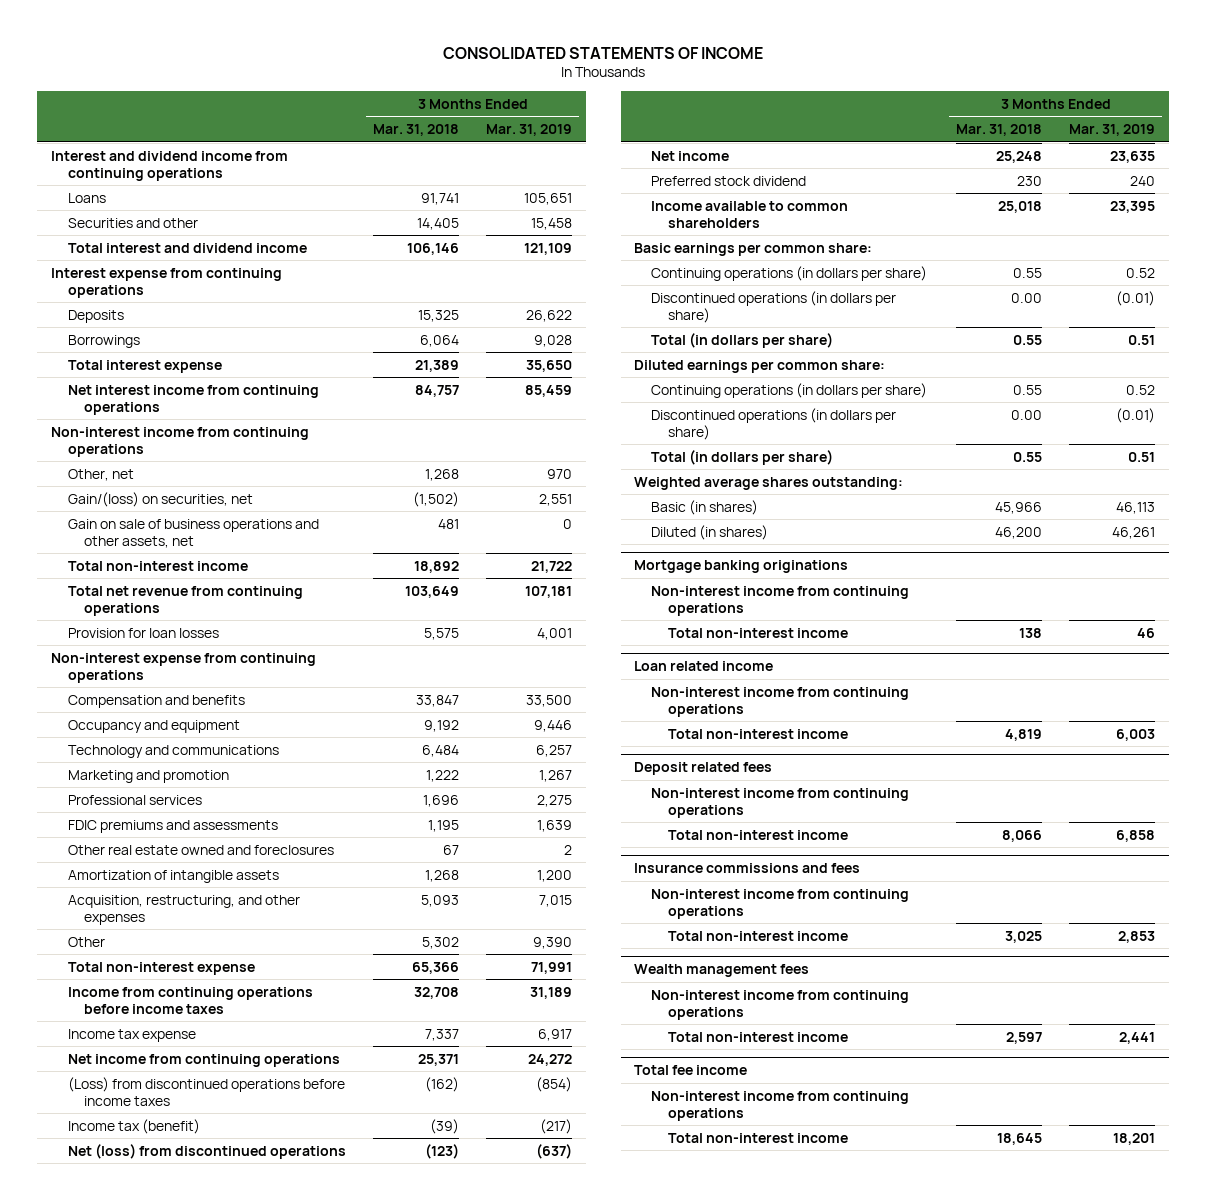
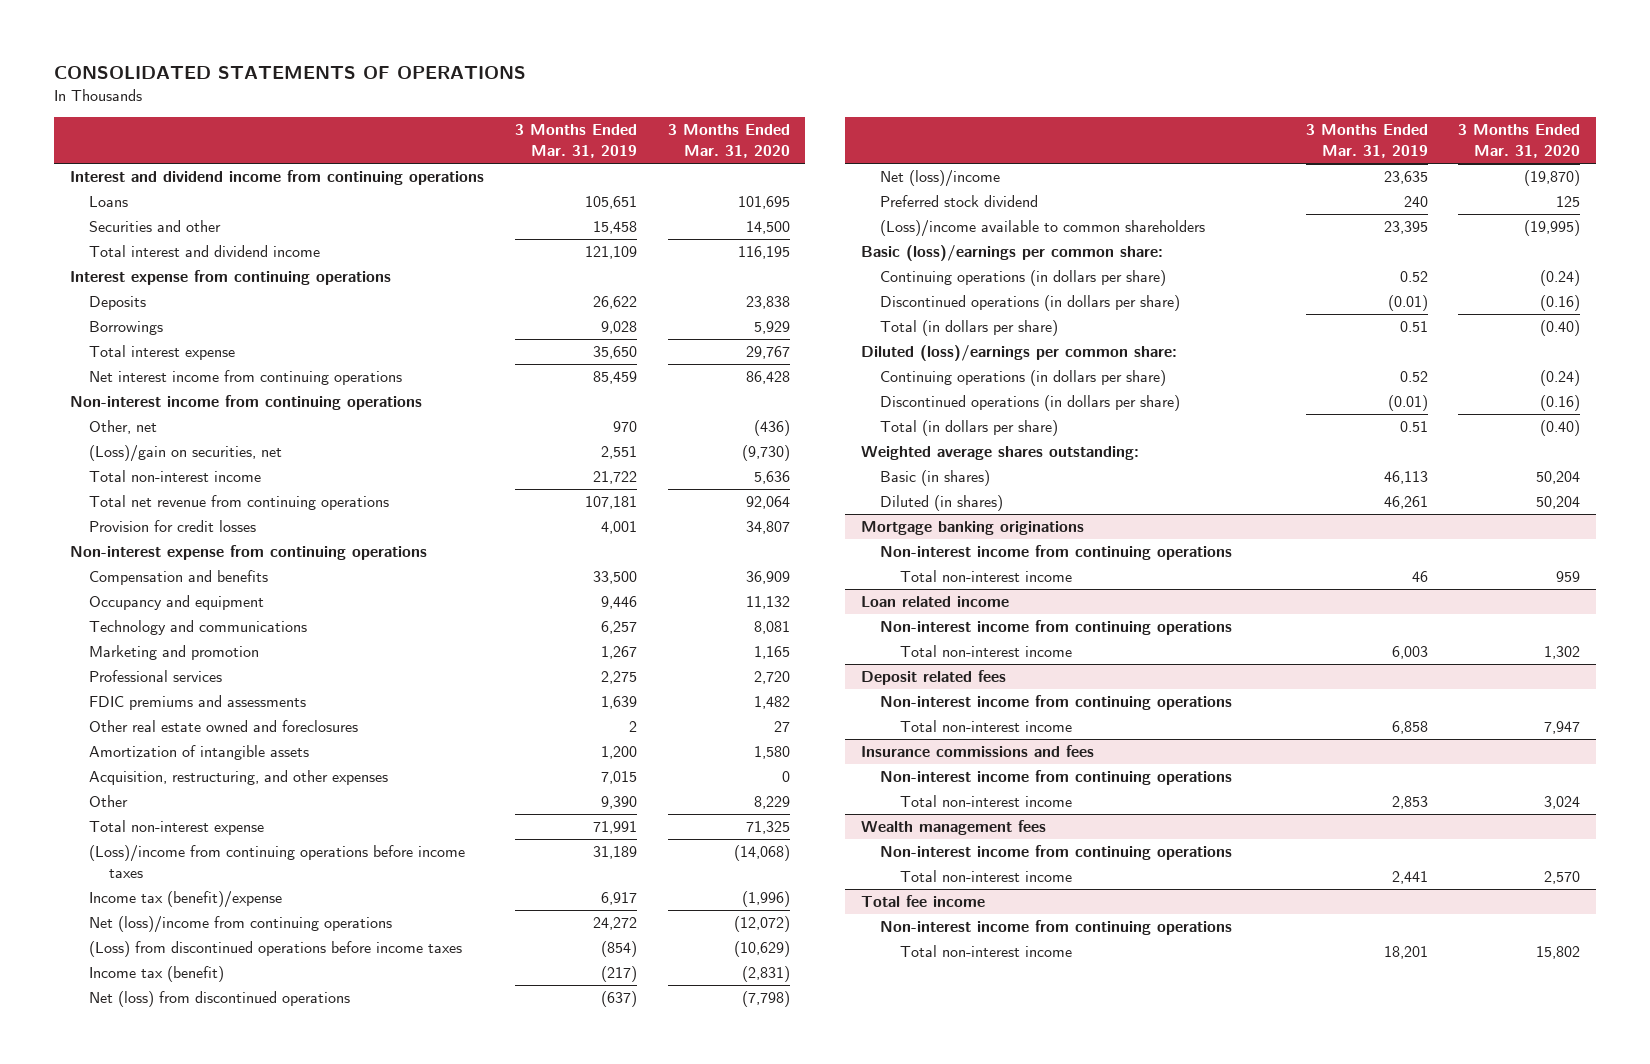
[443,46,764,59] CONSOLIDATED STATEMENTS OF INCOME -> [54,66,527,80] CONSOLIDATED STATEMENTS OF OPERATIONS
[373,124,460,137] Mar. 31, 2018 -> none
none -> [667,124,790,159] 3 Months Ended Mar. 31, 2020
[67,518,319,548] Gain on sale of business operations and other assets, net -> none
[67,491,253,507] Gain/(loss) on securities, net -> [89,445,283,463] (Loss)/gain on securities, net
[67,627,219,638] Provision for loan losses -> [89,520,257,533] Provision for credit losses
[67,986,313,1014] Income from continuing operations before income taxes -> [89,845,466,879] (Loss)/income from continuing operations before income taxes
[67,1028,196,1042] Income tax expense -> [89,891,283,909] Income tax (benefit)/expense
[67,1053,340,1067] Net income from continuing operations -> [89,916,393,934] Net (loss)/income from continuing operations
[650,150,729,161] Net income -> [880,170,1001,188] Net (loss)/income
[650,200,848,228] Income available to common shareholders -> [880,220,1206,238] (Loss)/income available to common shareholders
[634,242,873,256] Basic earnings per common share: -> [860,245,1163,262] Basic (loss)/earnings per common share:
[634,359,886,373] Diluted earnings per common share: -> [860,345,1177,362] Diluted (loss)/earnings per common share:

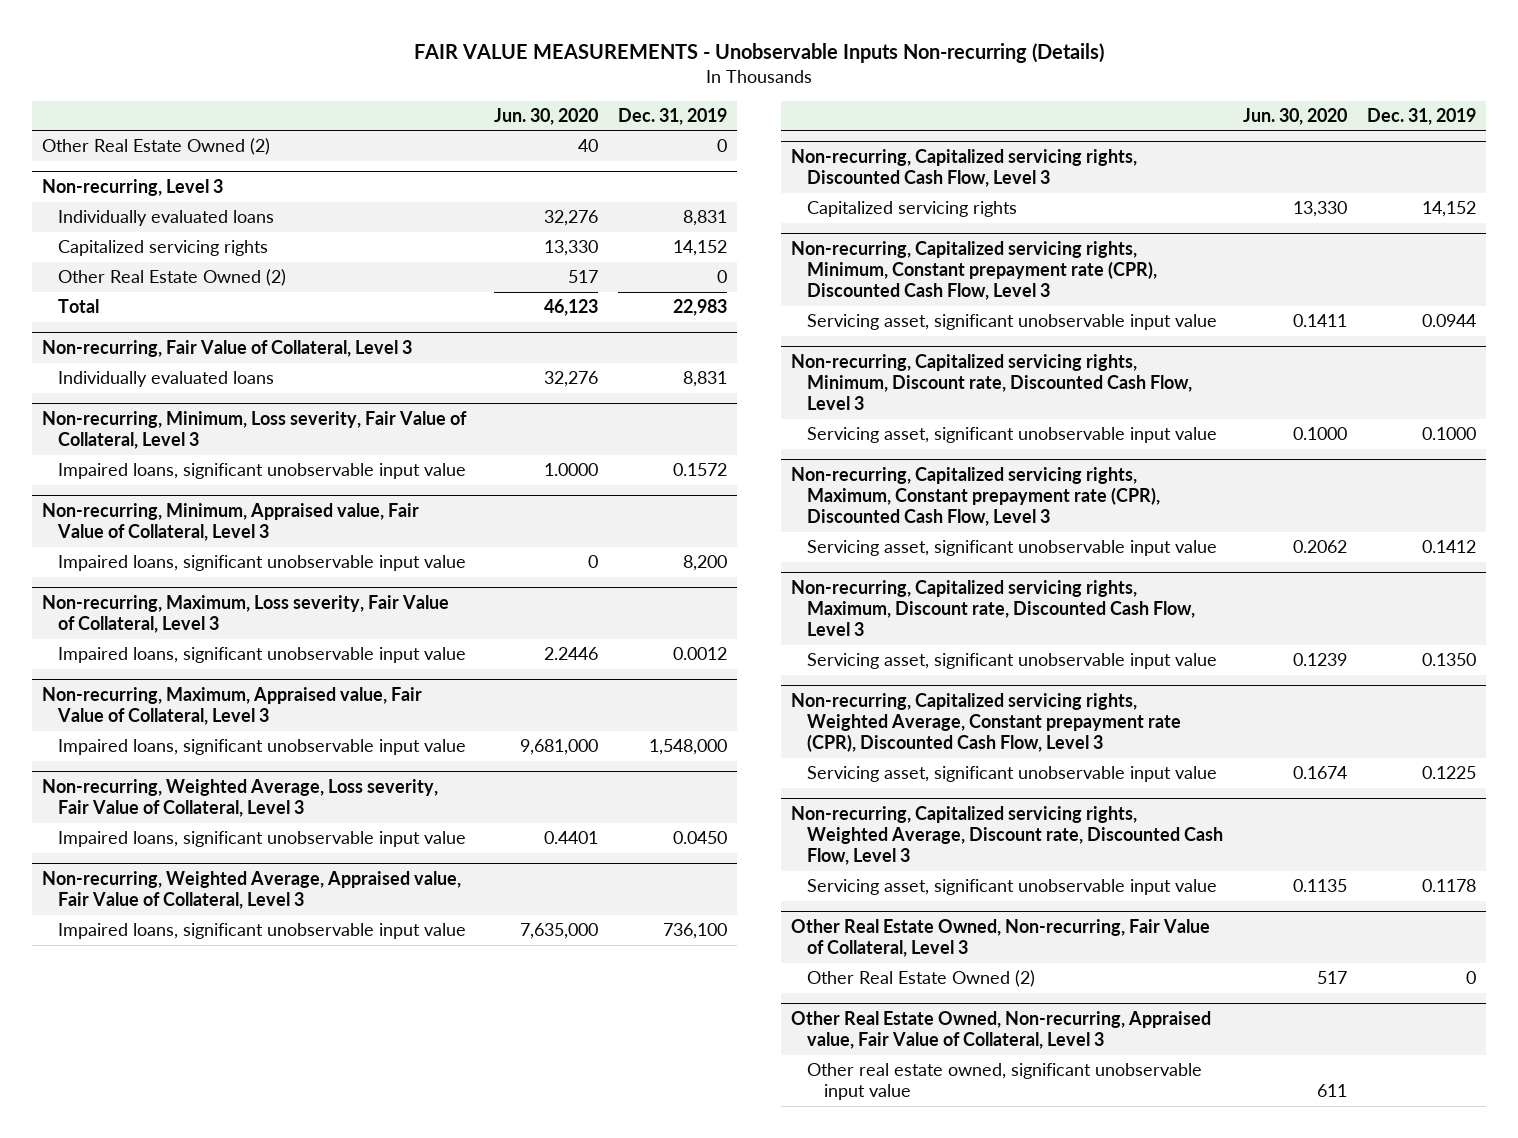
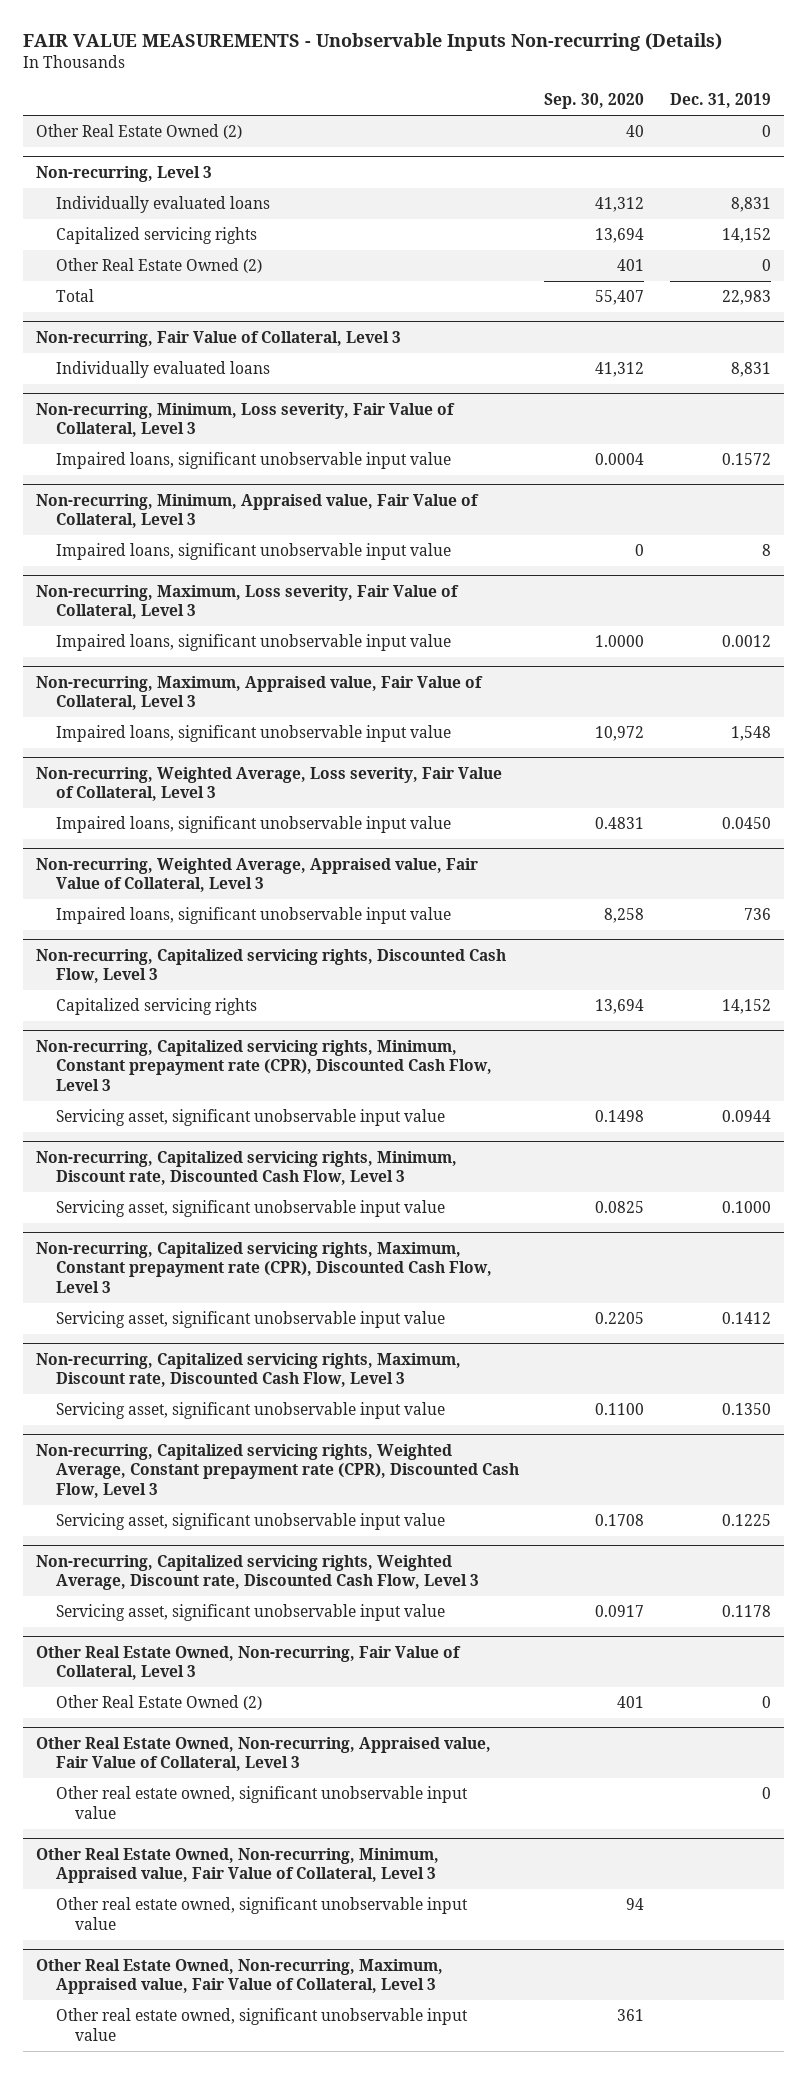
[494,107,599,125] Jun. 30, 2020 -> none
none -> [544,93,645,110] Sep. 30, 2020
[683,555,728,572] 8,200 -> [762,544,772,557] 8
[649,739,728,756] 1,548,000 -> [731,726,772,742] 1,548
[663,923,728,940] 736,100 -> [744,908,772,921] 736
none -> [55,1786,468,1819] Other real estate owned, significant unobservable input value
none -> [35,1847,439,1884] Other Real Estate Owned, Non-recurring, Minimum, Appraised value, Fair Value of Collateral, Level 3
none -> [35,1958,443,1995] Other Real Estate Owned, Non-recurring, Maximum, Appraised value, Fair Value of Collateral, Level 3
none -> [55,2008,468,2041] Other real estate owned, significant unobservable input value

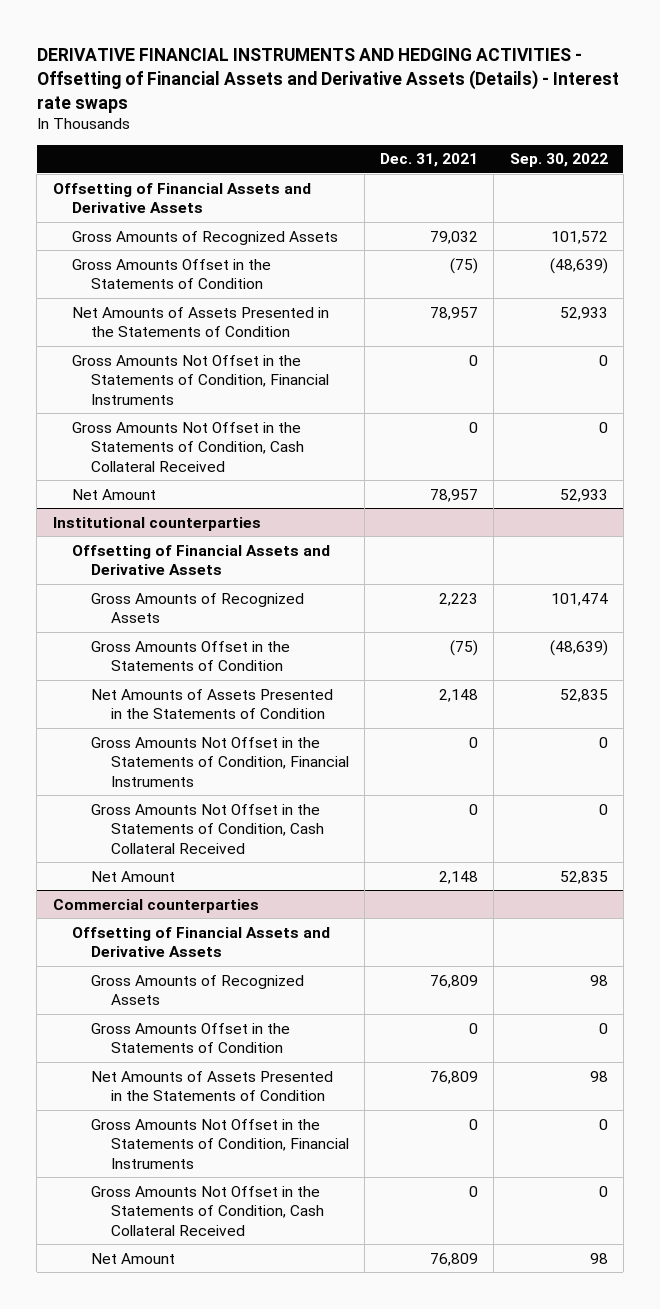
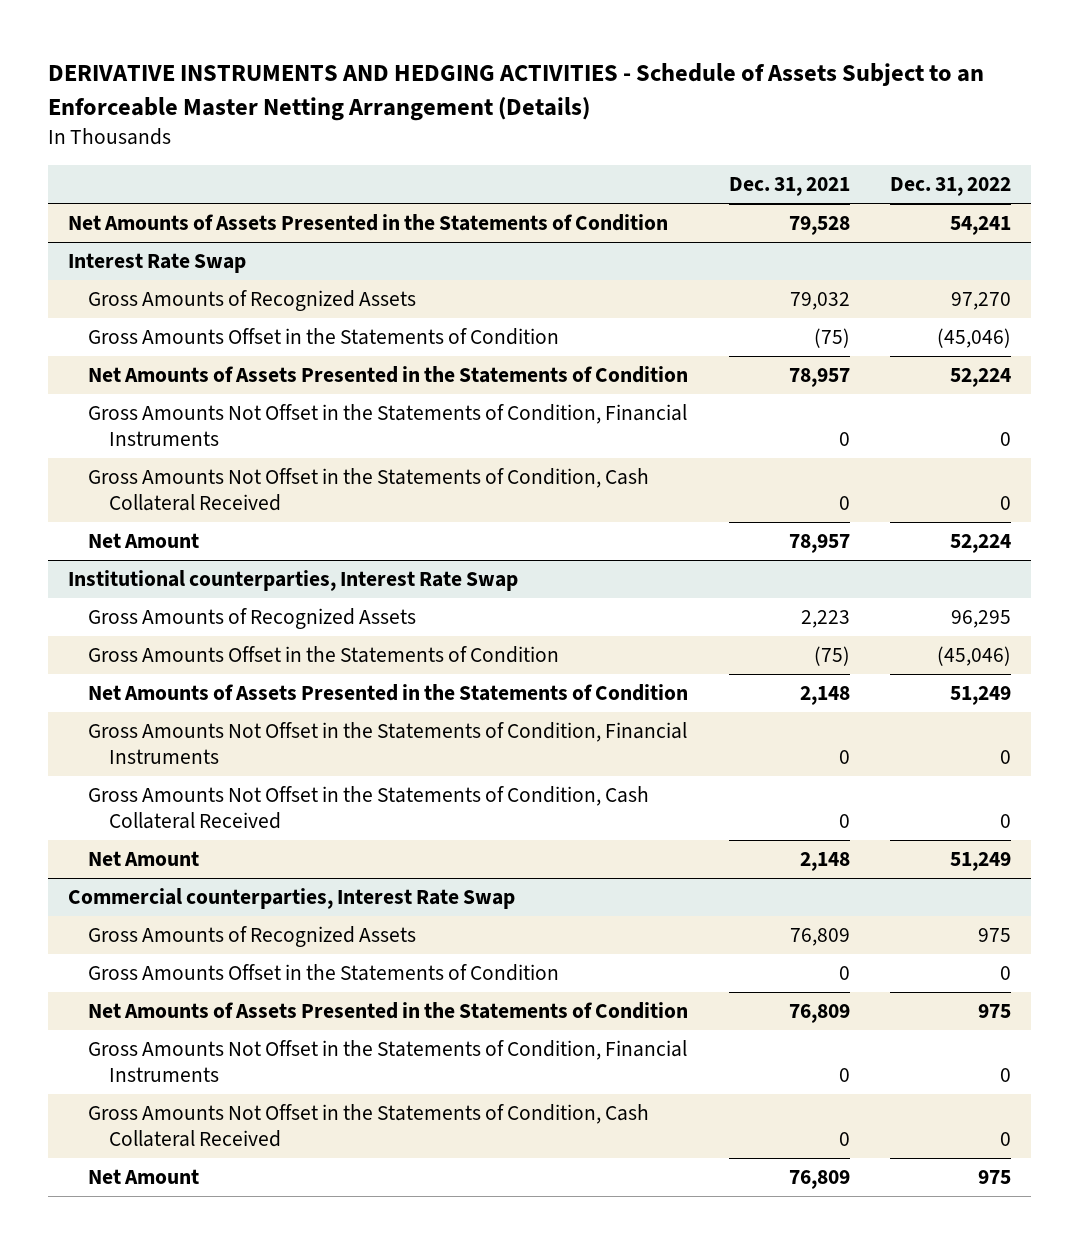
[36,47,619,113] DERIVATIVE FINANCIAL INSTRUMENTS AND HEDGING ACTIVITIES - Offsetting of Financial Assets and Derivative Assets (Details) - Interest rate swaps -> [47,63,984,121] DERIVATIVE INSTRUMENTS AND HEDGING ACTIVITIES - Schedule of Assets Subject to an Enforceable Master Netting Arrangement (Details)
[509,153,608,168] Sep. 30, 2022 -> none
none -> [889,177,1011,197] Dec. 31, 2022
[52,182,311,214] Offsetting of Financial Assets and Derivative Assets -> none
none -> [68,214,669,232] Net Amounts of Assets Presented in the Statements of Condition
none -> [68,253,247,274] Interest Rate Swap
[52,516,261,531] Institutional counterparties -> none
[71,544,330,576] Offsetting of Financial Assets and Derivative Assets -> none
none -> [68,570,519,592] Institutional counterparties, Interest Rate Swap
[52,898,259,913] Commercial counterparties -> none
[71,926,330,958] Offsetting of Financial Assets and Derivative Assets -> none
none -> [68,888,516,910] Commercial counterparties, Interest Rate Swap

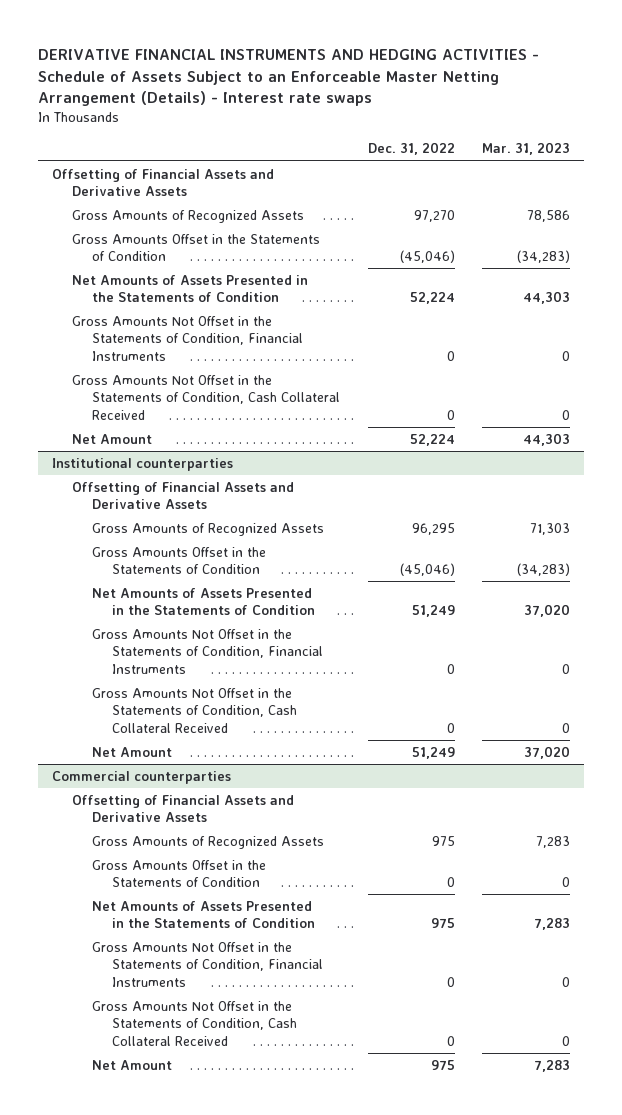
[47,63,984,121] DERIVATIVE INSTRUMENTS AND HEDGING ACTIVITIES - Schedule of Assets Subject to an Enforceable Master Netting Arrangement (Details) -> [38,48,540,107] DERIVATIVE FINANCIAL INSTRUMENTS AND HEDGING ACTIVITIES - Schedule of Assets Subject to an Enforceable Master Netting Arrangement (Details) - Interest rate swaps
[728,177,850,197] Dec. 31, 2021 -> none
none -> [482,142,571,156] Mar. 31, 2023
[68,214,669,232] Net Amounts of Assets Presented in the Statements of Condition -> none
[68,253,247,274] Interest Rate Swap -> none
none -> [51,168,274,197] Offsetting of Financial Assets and Derivative Assets
[68,570,519,592] Institutional counterparties, Interest Rate Swap -> none
none -> [51,457,233,471] Institutional counterparties
none -> [71,481,294,510] Offsetting of Financial Assets and Derivative Assets
[68,888,516,910] Commercial counterparties, Interest Rate Swap -> none
none -> [51,770,231,784] Commercial counterparties
none -> [71,794,294,823] Offsetting of Financial Assets and Derivative Assets

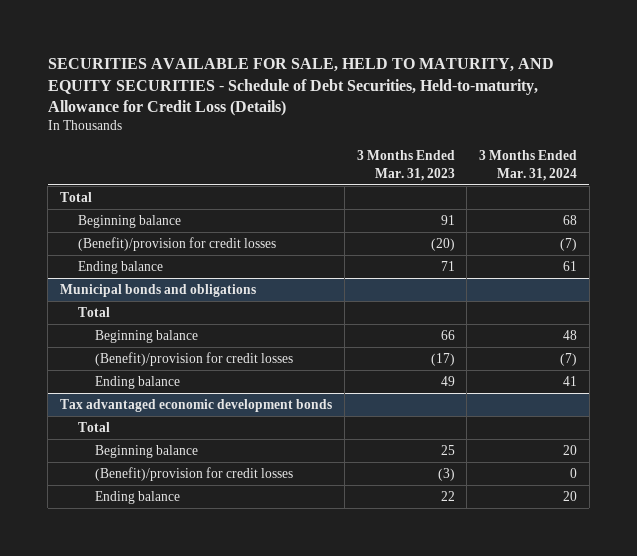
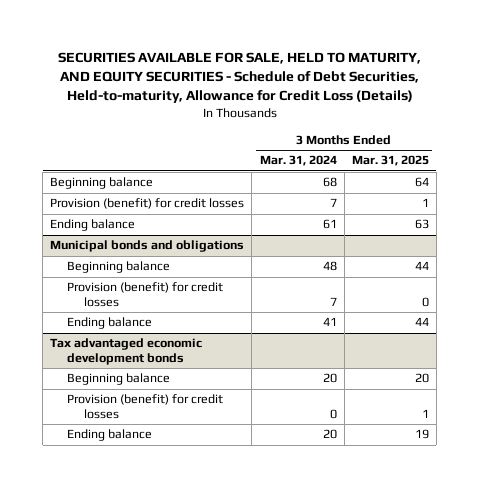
[356,149,455,181] 3 Months Ended Mar. 31, 2023 -> none
none -> [351,155,429,167] Mar. 31, 2025
[60,191,93,202] Total -> none
[77,236,276,251] (Benefit)/provision for credit losses -> [50,198,245,210] Provision (benefit) for credit losses
[560,237,578,251] (7) -> [329,198,337,208] 7
[77,306,110,317] Total -> none
[95,351,294,366] (Benefit)/provision for credit losses -> [67,282,224,307] Provision (benefit) for credit losses
[560,352,578,366] (7) -> [329,296,337,306] 7
[77,421,110,432] Total -> none
[95,466,294,481] (Benefit)/provision for credit losses -> [67,394,224,419] Provision (benefit) for credit losses

